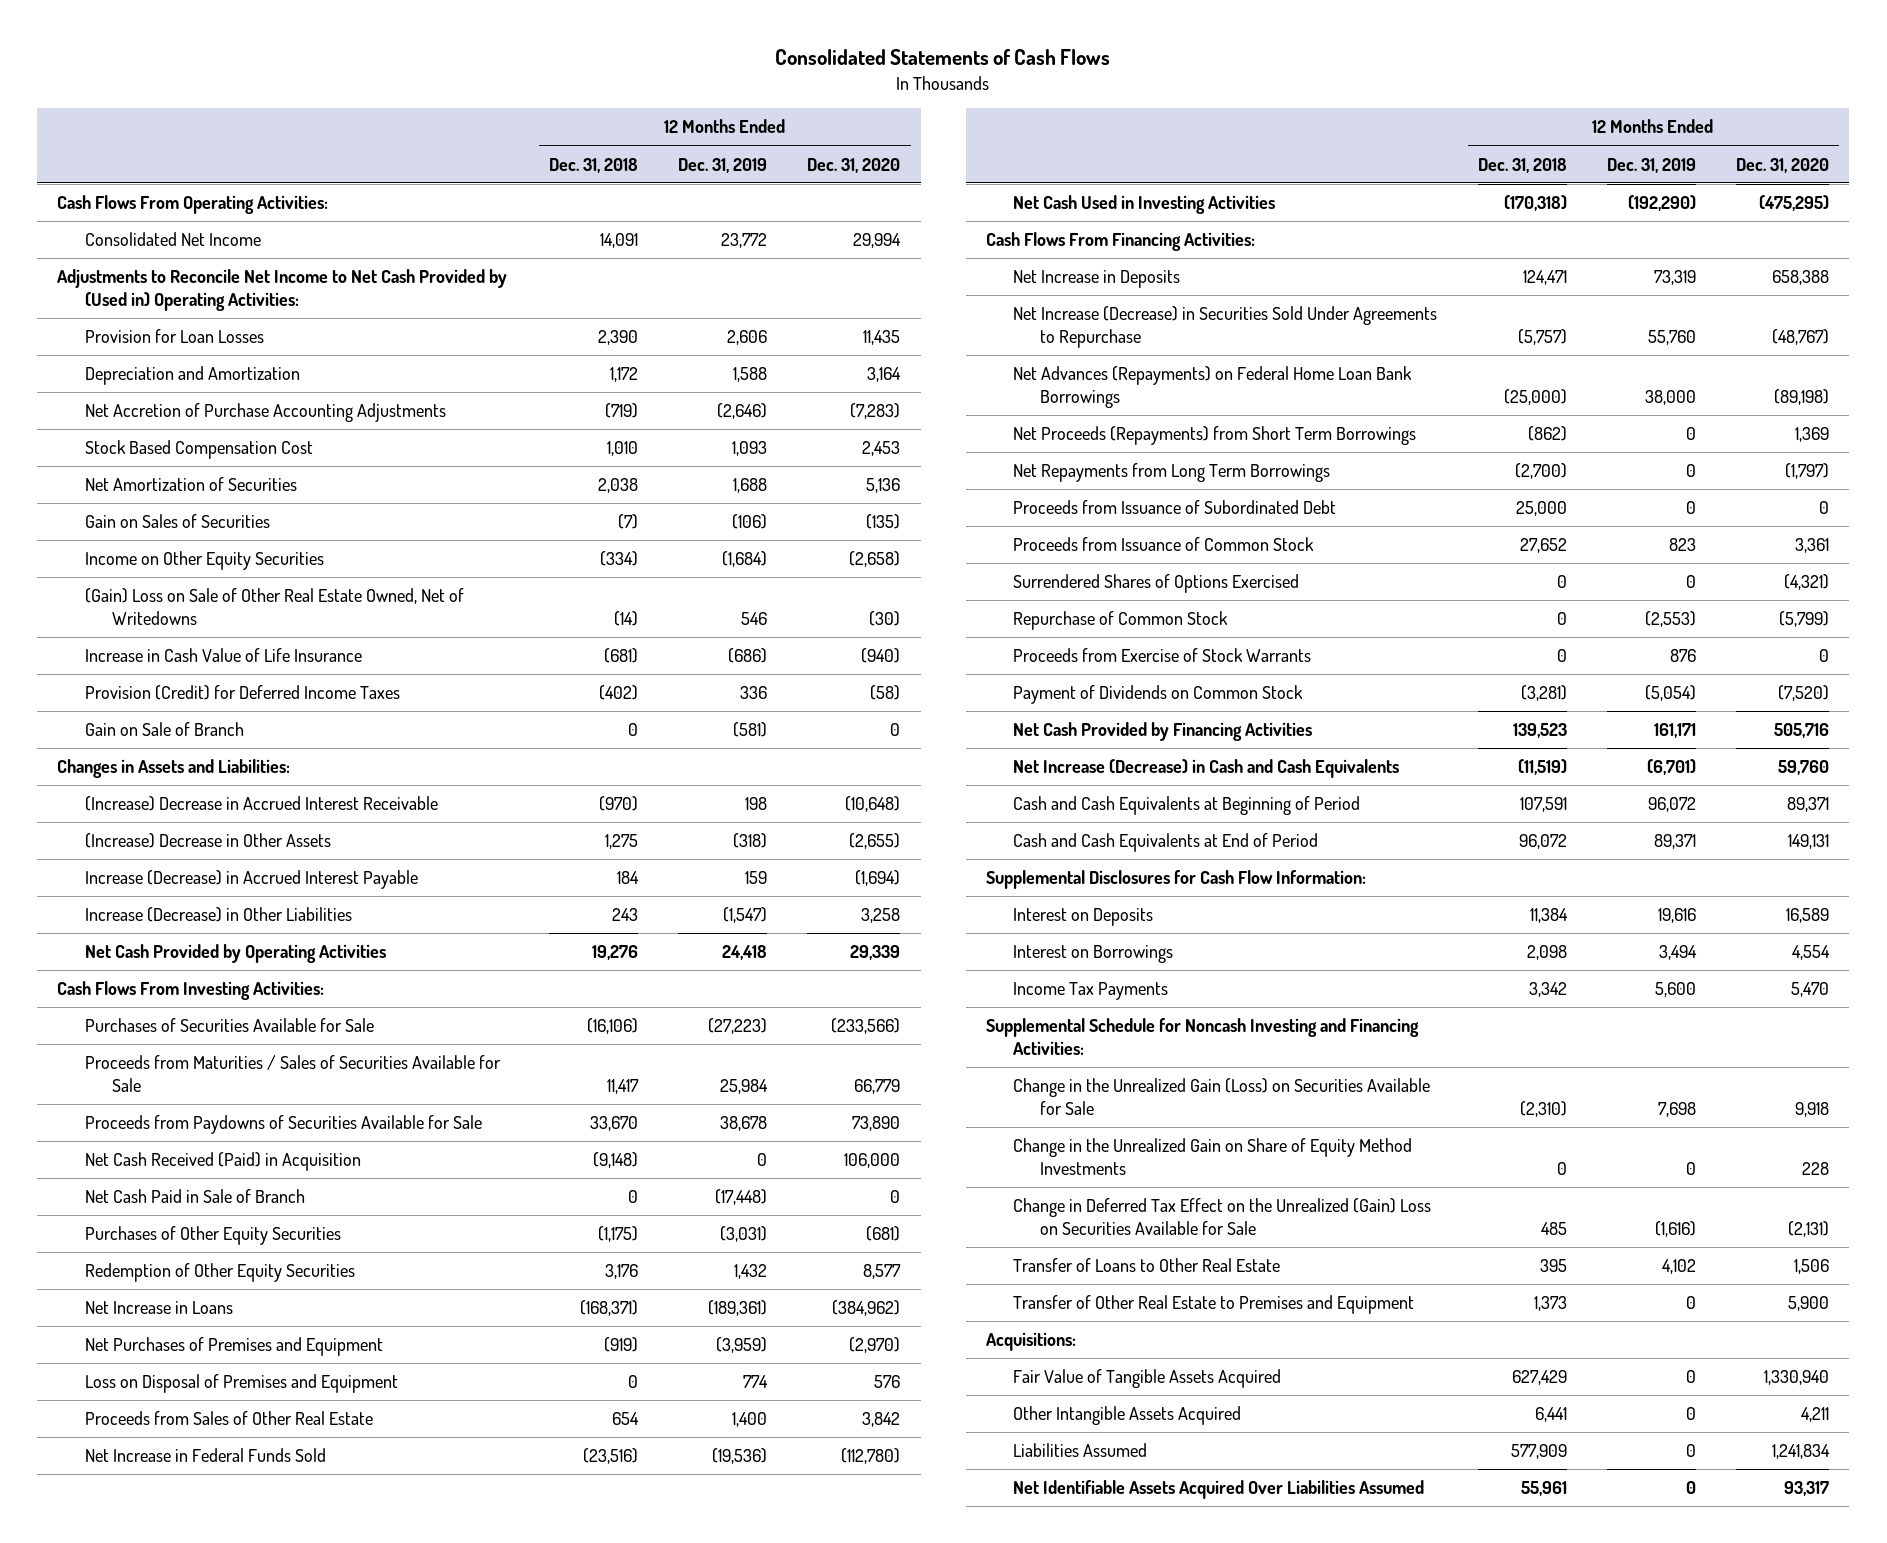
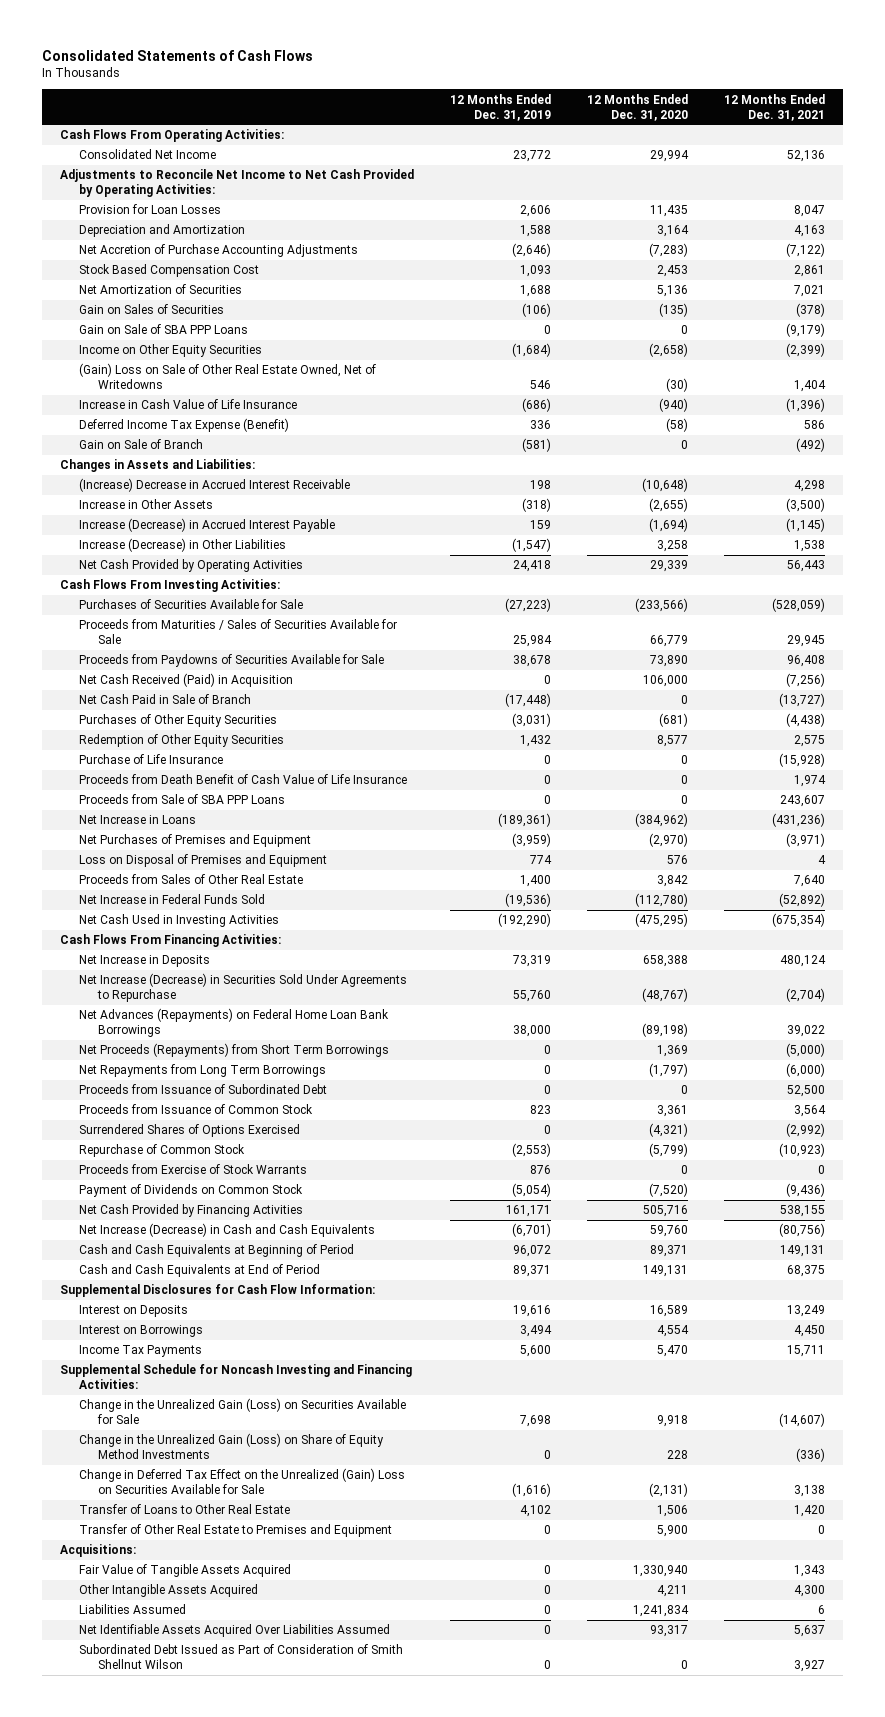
[548,157,638,173] Dec. 31, 2018 -> none
none -> [723,93,825,121] 12 Months Ended Dec. 31, 2021
[57,269,508,312] Adjustments to Reconcile Net Income to Net Cash Provided by (Used in) Operating Activities: -> [59,169,414,198] Adjustments to Reconcile Net Income to Net Cash Provided by Operating Activities:
none -> [78,324,248,335] Gain on Sale of SBA PPP Loans
[84,685,400,701] Provision (Credit) for Deferred Income Taxes -> [78,418,289,433] Deferred Income Tax Expense (Benefit)
[84,833,331,849] (Increase) Decrease in Other Assets -> [78,499,213,510] Increase in Other Assets
none -> [78,754,223,765] Purchase of Life Insurance
none -> [78,774,407,785] Proceeds from Death Benefit of Cash Value of Life Insurance
none -> [78,794,285,805] Proceeds from Sale of SBA PPP Loans
[1013,1138,1413,1176] Change in the Unrealized Gain on Share of Equity Method Investments -> [78,1433,384,1460] Change in the Unrealized Gain (Loss) on Share of Equity Method Investments
none -> [78,1644,403,1670] Subordinated Debt Issued as Part of Consideration of Smith Shellnut Wilson

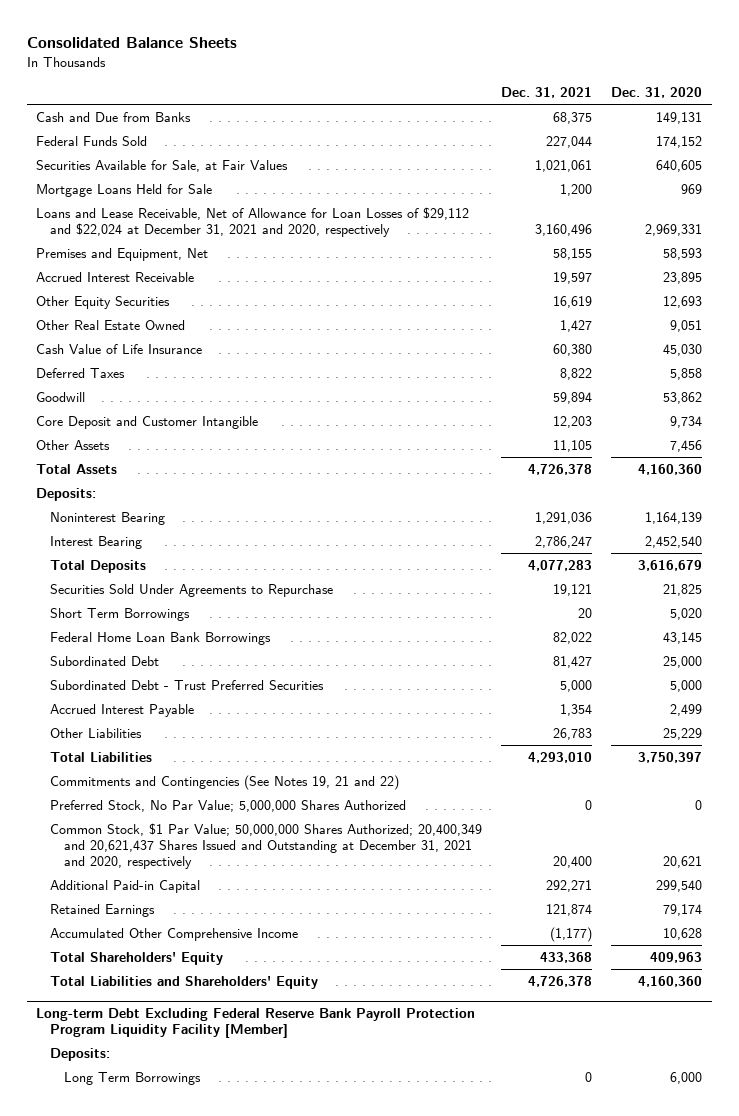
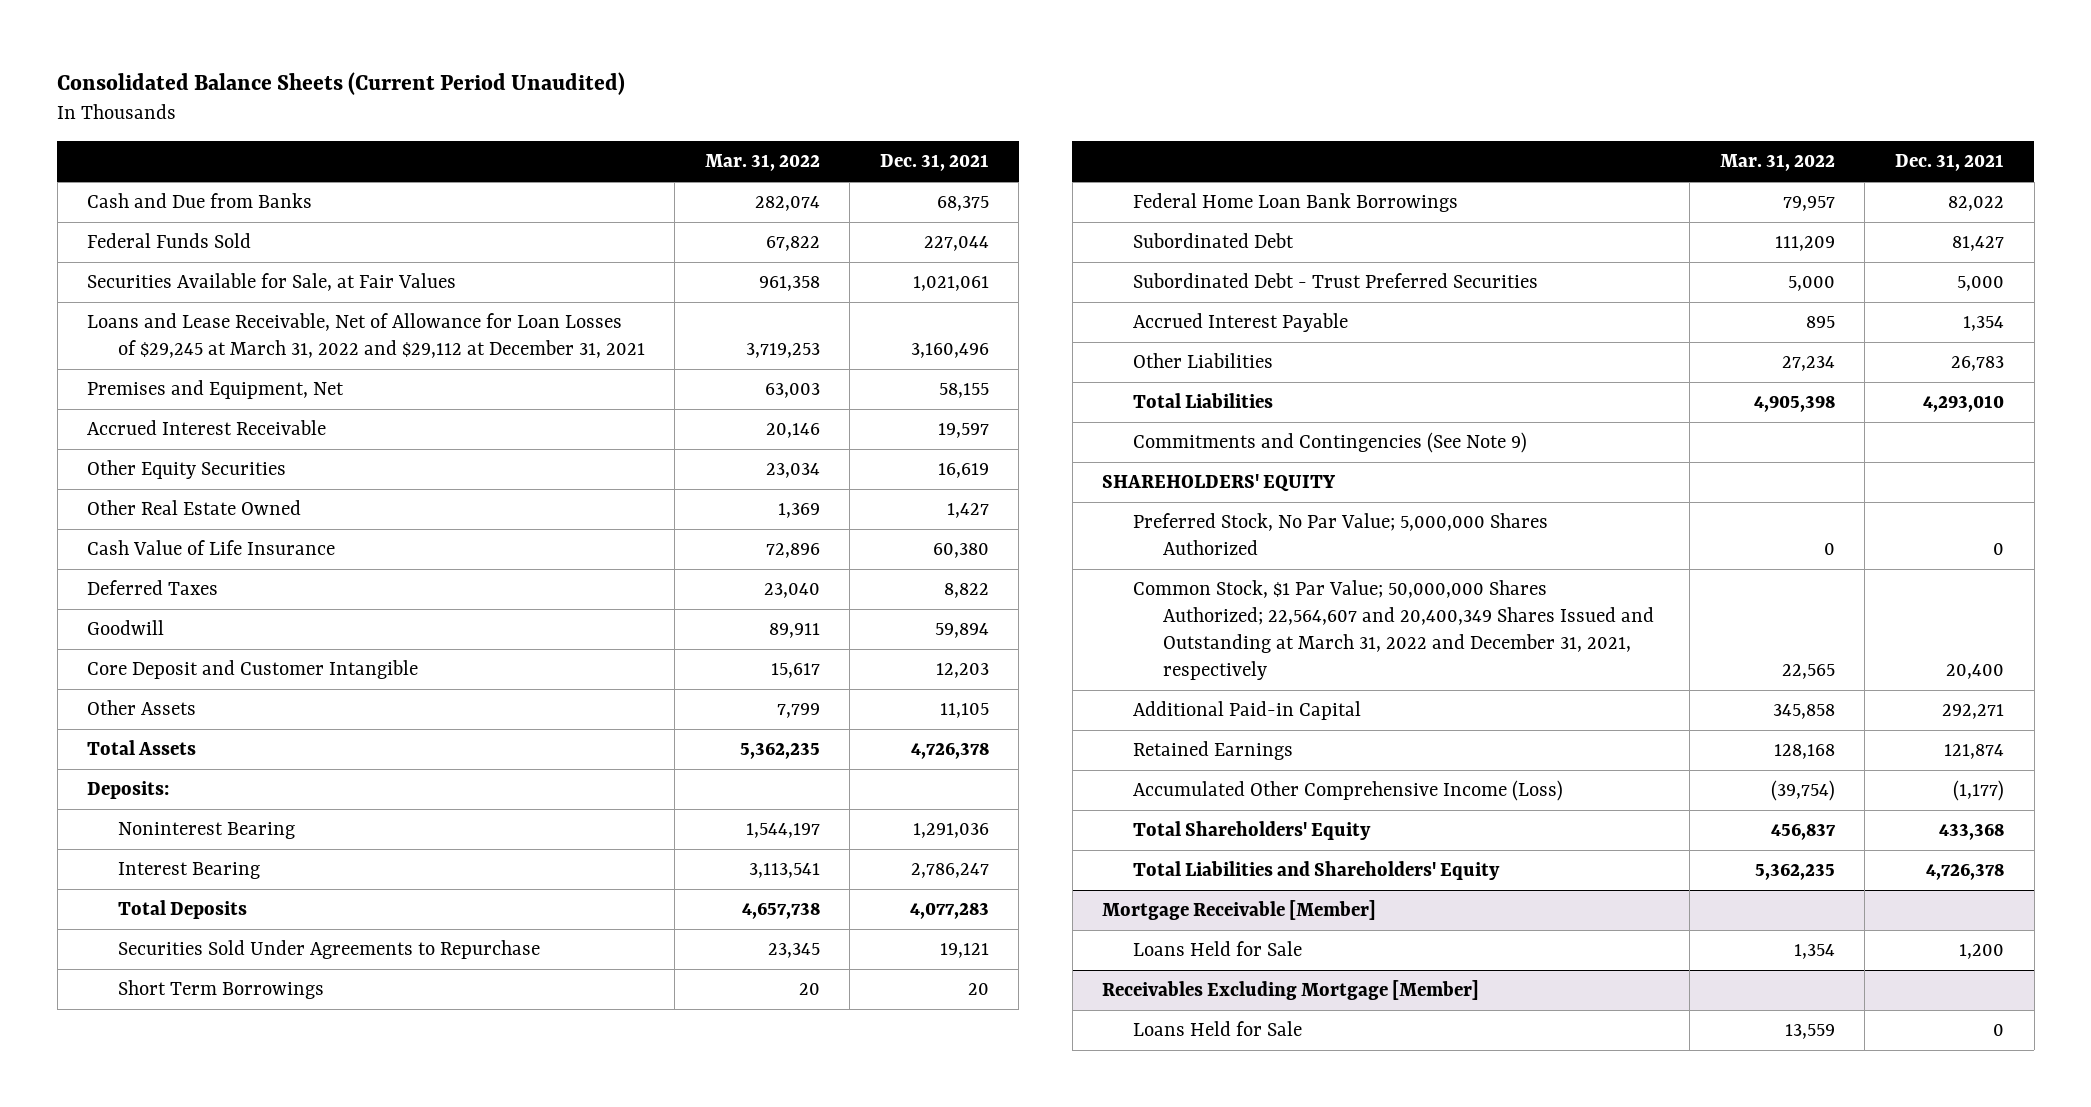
[26,37,237,49] Consolidated Balance Sheets -> [57,72,626,96] Consolidated Balance Sheets (Current Period Unaudited)
[611,87,703,99] Dec. 31, 2020 -> none
none -> [704,154,820,172] Mar. 31, 2022
[36,183,213,197] Mortgage Loans Held for Sale -> none
[36,206,470,237] Loans and Lease Receivable, Net of Allowance for Loan Losses of $29,112 and $22,024 at December 31, 2021 and 2020, respectively -> [87,313,645,359] Loans and Lease Receivable, Net of Allowance for Loan Losses of $29,245 at March 31, 2022 and $29,112 at December 31, 2021
[50,774,400,790] Commitments and Contingencies (See Notes 19, 21 and 22) -> [1132,432,1527,454] Commitments and Contingencies (See Note 9)
none -> [1102,474,1337,493] SHAREHOLDERS' EQUITY
[50,822,483,870] Common Stock, $1 Par Value; 50,000,000 Shares Authorized; 20,400,349 and 20,621,437 Shares Issued and Outstanding at December 31, 2021 and 2020, respectively -> [1132,580,1655,680] Common Stock, $1 Par Value; 50,000,000 Shares Authorized; 22,564,607 and 20,400,349 Shares Issued and Outstanding at March 31, 2022 and December 31, 2021, respectively
[50,927,299,941] Accumulated Other Comprehensive Income -> [1132,780,1563,802] Accumulated Other Comprehensive Income (Loss)
[36,1007,476,1039] Long-term Debt Excluding Federal Reserve Bank Payroll Protection Program Liquidity Facility [Member] -> none
[50,1047,111,1061] Deposits: -> none
[64,1071,202,1085] Long Term Borrowings -> none
none -> [1102,900,1377,921] Mortgage Receivable [Member]
none -> [1132,941,1302,957] Loans Held for Sale
none -> [1102,980,1480,1001] Receivables Excluding Mortgage [Member]
none -> [1132,1021,1302,1037] Loans Held for Sale

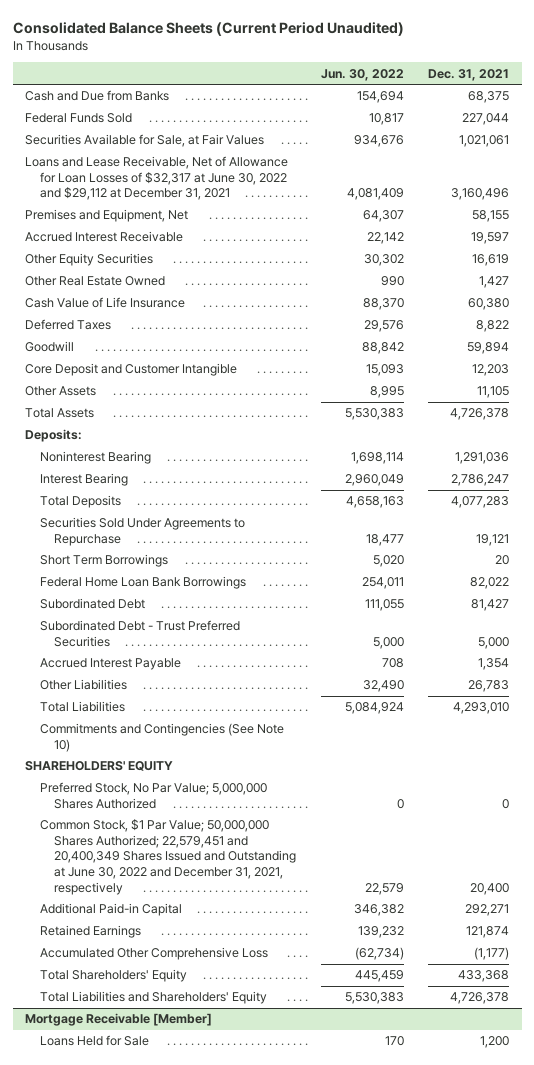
[704,154,820,172] Mar. 31, 2022 -> none
none -> [320,68,404,81] Jun. 30, 2022
[87,313,645,359] Loans and Lease Receivable, Net of Allowance for Loan Losses of $29,245 at March 31, 2022 and $29,112 at December 31, 2021 -> [25,156,289,201] Loans and Lease Receivable, Net of Allowance for Loan Losses of $32,317 at June 30, 2022 and $29,112 at December 31, 2021
[1132,432,1527,454] Commitments and Contingencies (See Note 9) -> [39,723,284,752] Commitments and Contingencies (See Note 10)
[1132,580,1655,680] Common Stock, $1 Par Value; 50,000,000 Shares Authorized; 22,564,607 and 20,400,349 Shares Issued and Outstanding at March 31, 2022 and December 31, 2021, respectively -> [39,819,296,895] Common Stock, $1 Par Value; 50,000,000 Shares Authorized; 22,579,451 and 20,400,349 Shares Issued and Outstanding at June 30, 2022 and December 31, 2021, respectively
[1132,780,1563,802] Accumulated Other Comprehensive Income (Loss) -> [39,947,268,961] Accumulated Other Comprehensive Loss
[1102,980,1480,1001] Receivables Excluding Mortgage [Member] -> none
[1132,1021,1302,1037] Loans Held for Sale -> none

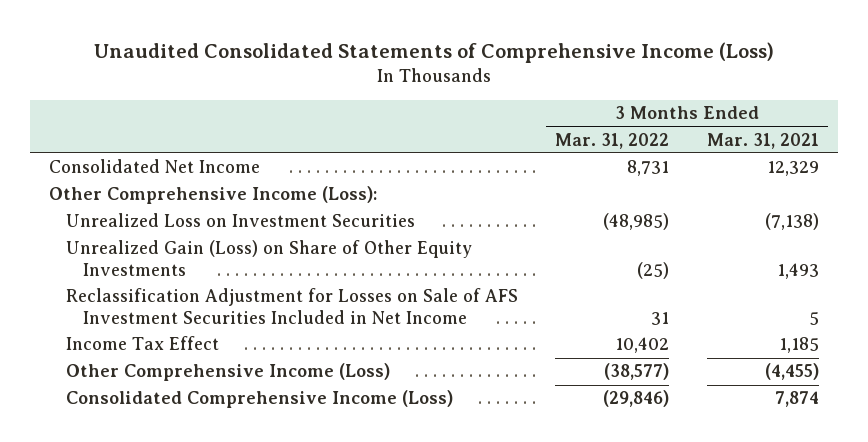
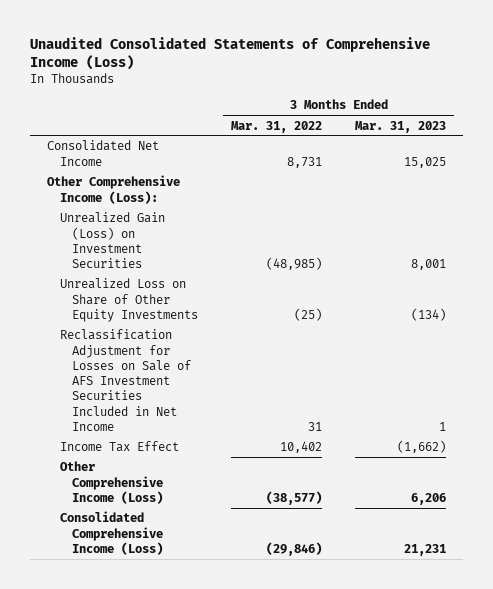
[706,132,819,149] Mar. 31, 2021 -> none
none -> [355,120,447,133] Mar. 31, 2023
[65,213,415,228] Unrealized Loss on Investment Securities -> [59,212,165,269] Unrealized Gain (Loss) on Investment Securities
[65,240,472,277] Unrealized Gain (Loss) on Share of Other Equity Investments -> [59,278,199,322] Unrealized Loss on Share of Other Equity Investments

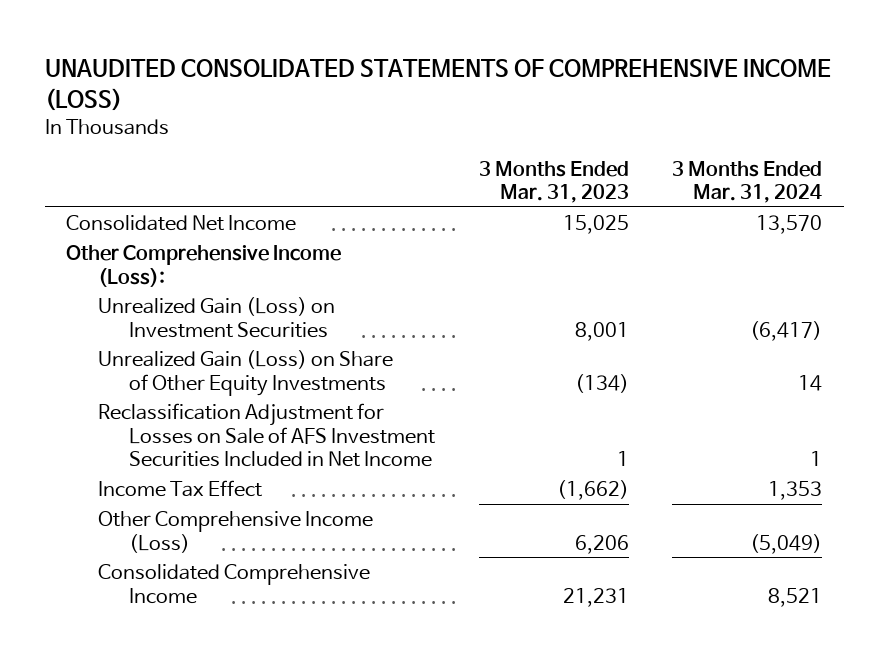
[30,36,431,71] Unaudited Consolidated Statements of Comprehensive Income (Loss) -> [44,58,831,111] UNAUDITED CONSOLIDATED STATEMENTS OF COMPREHENSIVE INCOME (LOSS)
[231,120,323,133] Mar. 31, 2022 -> none
none -> [672,160,823,204] 3 Months Ended Mar. 31, 2024
[59,278,199,322] Unrealized Loss on Share of Other Equity Investments -> [97,349,393,396] Unrealized Gain (Loss) on Share of Other Equity Investments
[59,511,164,555] Consolidated Comprehensive Income (Loss) -> [97,563,370,604] Consolidated Comprehensive Income

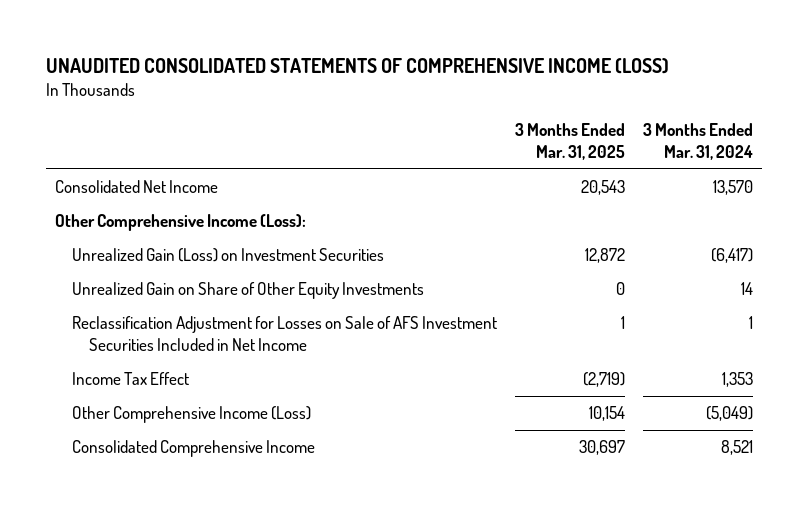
[478,160,629,204] 3 Months Ended Mar. 31, 2023 -> none
none -> [514,122,625,160] 3 Months Ended Mar. 31, 2025
[97,349,393,396] Unrealized Gain (Loss) on Share of Other Equity Investments -> [72,282,425,300] Unrealized Gain on Share of Other Equity Investments

